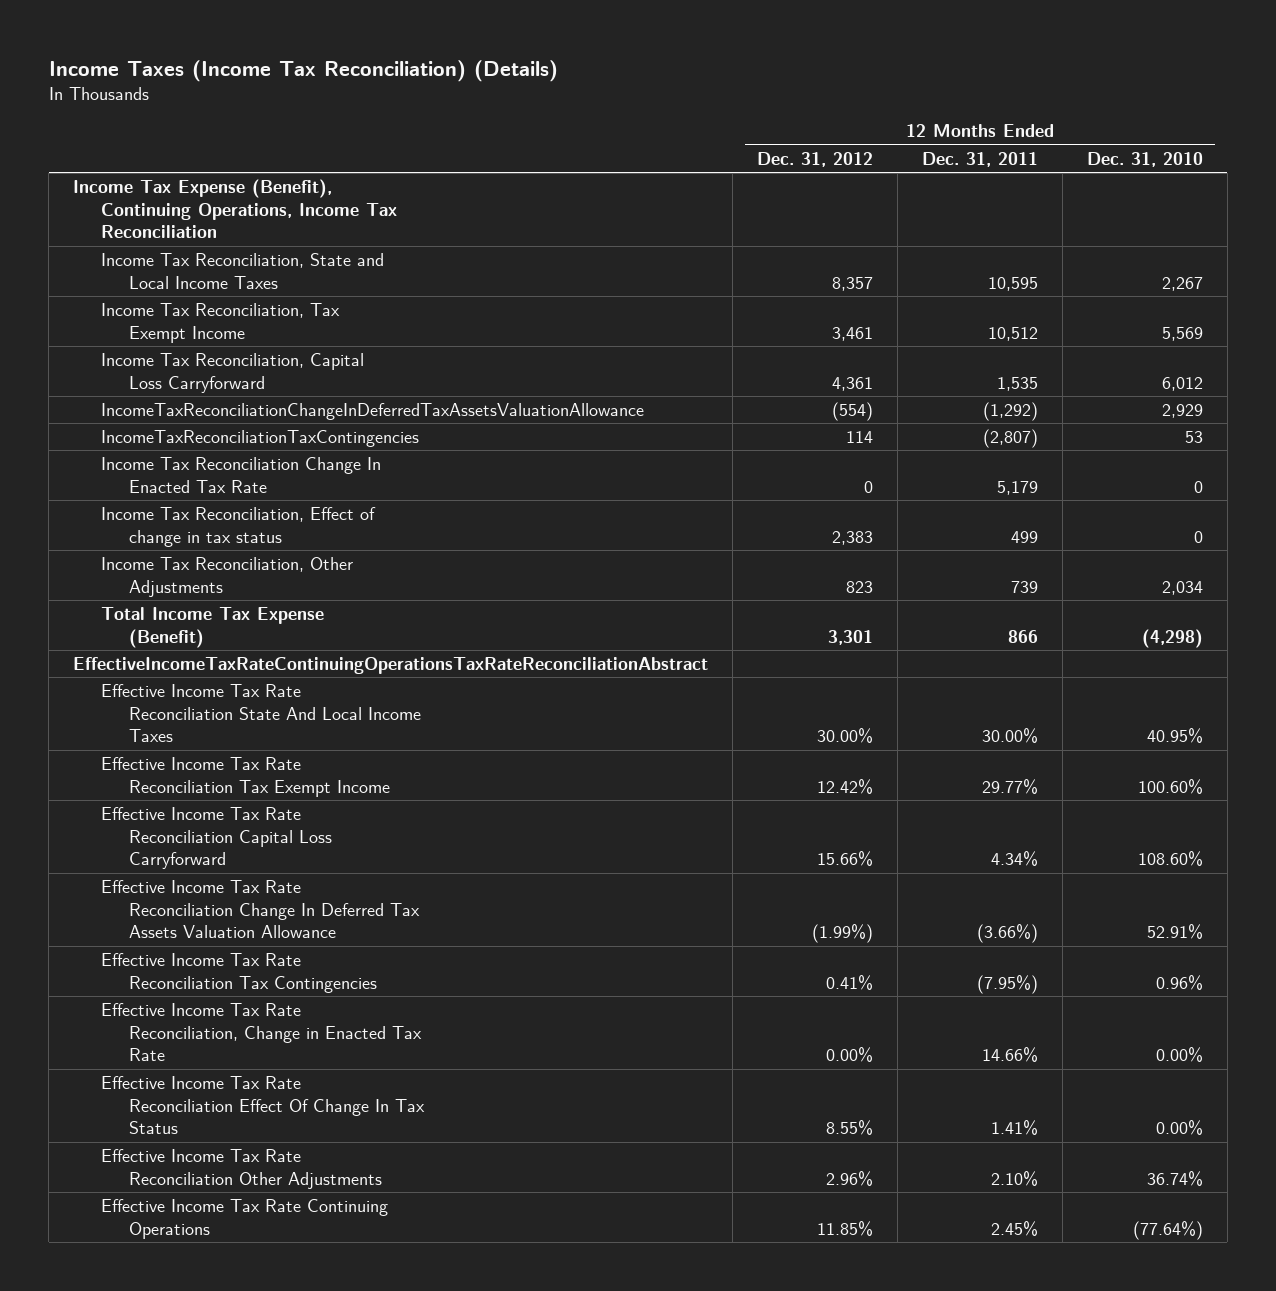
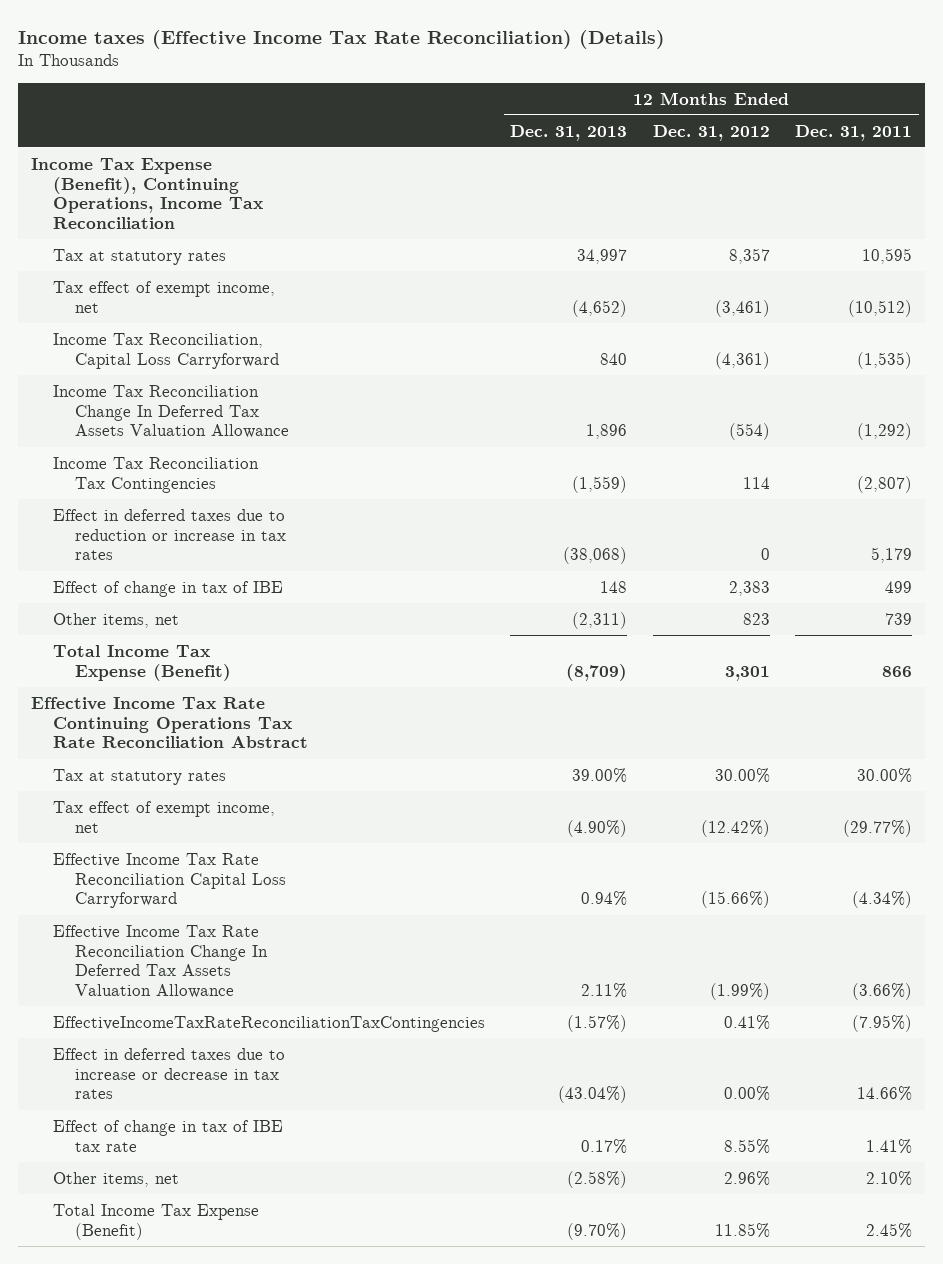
[48,59,558,82] Income Taxes (Income Tax Reconciliation) (Details) -> [17,29,665,49] Income taxes (Effective Income Tax Rate Reconciliation) (Details)
[1086,151,1203,167] Dec. 31, 2010 -> none
none -> [510,124,628,141] Dec. 31, 2013
[101,252,385,289] Income Tax Reconciliation, State and Local Income Taxes -> [52,248,226,265] Tax at statutory rates
[101,302,341,343] Income Tax Reconciliation, Tax Exempt Income -> [52,280,275,313] Tax effect of exempt income, net
[831,326,873,341] 3,461 -> [714,299,770,317] (3,461)
[987,326,1038,341] 10,512 -> [848,299,913,317] (10,512)
[831,376,873,391] 4,361 -> [714,351,770,369] (4,361)
[996,376,1038,391] 1,535 -> [857,351,913,369] (1,535)
[101,402,645,420] IncomeTaxReconciliationChangeInDeferredTaxAssetsValuationAllowance -> [52,384,289,439] Income Tax Reconciliation Change In Deferred Tax Assets Valuation Allowance
[101,429,420,447] IncomeTaxReconciliationTaxContingencies -> [52,456,259,493] Income Tax Reconciliation Tax Contingencies
[101,456,382,493] Income Tax Reconciliation Change In Enacted Tax Rate -> [52,508,286,561] Effect in deferred taxes due to reduction or increase in tax rates
[101,506,377,547] Income Tax Reconciliation, Effect of change in tax status -> [52,580,283,597] Effect of change in tax of IBE
[101,556,354,597] Income Tax Reconciliation, Other Adjustments -> [52,612,179,628] Other items, net
[73,656,709,674] EffectiveIncomeTaxRateContinuingOperationsTaxRateReconciliationAbstract -> [30,696,308,749] Effective Income Tax Rate Continuing Operations Tax Rate Reconciliation Abstract
[101,683,422,743] Effective Income Tax Rate Reconciliation State And Local Income Taxes -> [52,768,226,785] Tax at statutory rates
[101,756,391,797] Effective Income Tax Rate Reconciliation Tax Exempt Income -> [52,800,275,833] Tax effect of exempt income, net
[816,778,873,794] 12.42% -> [700,819,770,837] (12.42%)
[981,778,1038,794] 29.77% -> [843,819,913,837] (29.77%)
[816,851,873,867] 15.66% -> [700,891,770,909] (15.66%)
[990,851,1038,867] 4.34% -> [852,891,913,909] (4.34%)
[101,952,378,993] Effective Income Tax Rate Reconciliation Tax Contingencies -> [52,1015,485,1032] EffectiveIncomeTaxRateReconciliationTaxContingencies
[101,1002,423,1062] Effective Income Tax Rate Reconciliation, Change in Enacted Tax Rate -> [52,1047,285,1100] Effect in deferred taxes due to increase or decrease in tax rates
[101,1075,426,1135] Effective Income Tax Rate Reconciliation Effect Of Change In Tax Status -> [52,1119,283,1152] Effect of change in tax of IBE tax rate
[101,1148,383,1189] Effective Income Tax Rate Reconciliation Other Adjustments -> [52,1171,179,1187] Other items, net
[101,1198,389,1239] Effective Income Tax Rate Continuing Operations -> [52,1203,259,1240] Total Income Tax Expense (Benefit)

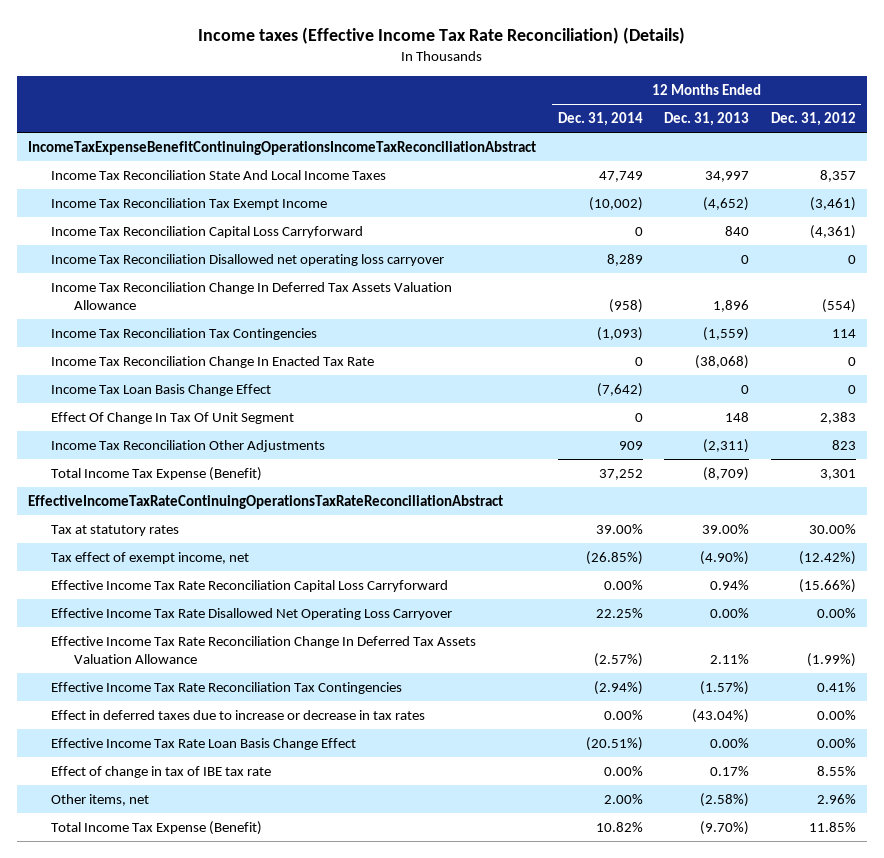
[795,124,913,141] Dec. 31, 2011 -> none
none -> [557,112,643,127] Dec. 31, 2014
[30,157,263,229] Income Tax Expense (Benefit), Continuing Operations, Income Tax Reconciliation -> [28,140,537,155] IncomeTaxExpenseBenefitContinuingOperationsIncomeTaxReconciliationAbstract
[52,248,226,265] Tax at statutory rates -> [51,169,387,180] Income Tax Reconciliation State And Local Income Taxes
[52,280,275,313] Tax effect of exempt income, net -> [51,197,328,210] Income Tax Reconciliation Tax Exempt Income
[52,332,279,369] Income Tax Reconciliation, Capital Loss Carryforward -> [51,225,364,238] Income Tax Reconciliation Capital Loss Carryforward
none -> [51,253,445,266] Income Tax Reconciliation Disallowed net operating loss carryover
[52,508,286,561] Effect in deferred taxes due to reduction or increase in tax rates -> [51,355,375,368] Income Tax Reconciliation Change In Enacted Tax Rate
none -> [51,383,272,396] Income Tax Loan Basis Change Effect
[52,580,283,597] Effect of change in tax of IBE -> [51,411,295,424] Effect Of Change In Tax Of Unit Segment
[52,612,179,628] Other items, net -> [51,439,326,452] Income Tax Reconciliation Other Adjustments
[30,696,308,749] Effective Income Tax Rate Continuing Operations Tax Rate Reconciliation Abstract -> [28,494,504,509] EffectiveIncomeTaxRateContinuingOperationsTaxRateReconciliationAbstract
none -> [51,607,453,620] Effective Income Tax Rate Disallowed Net Operating Loss Carryover
[52,1015,485,1032] EffectiveIncomeTaxRateReconciliationTaxContingencies -> [51,681,403,694] Effective Income Tax Rate Reconciliation Tax Contingencies
none -> [51,737,357,750] Effective Income Tax Rate Loan Basis Change Effect

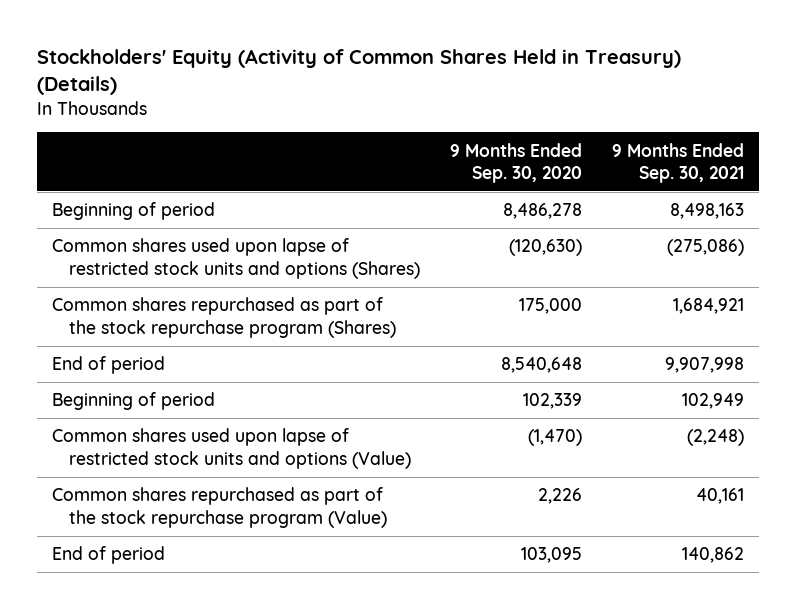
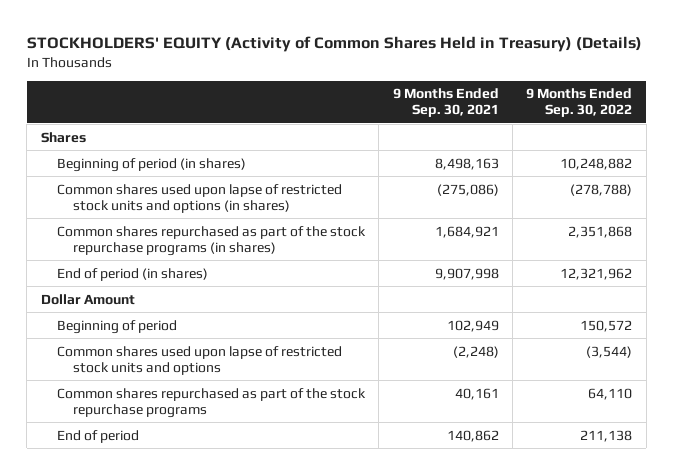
[37,49,682,96] Stockholders' Equity (Activity of Common Shares Held in Treasury) (Details) -> [26,36,642,53] STOCKHOLDERS' EQUITY (Activity of Common Shares Held in Treasury) (Details)
[449,142,582,184] 9 Months Ended Sep. 30, 2020 -> none
none -> [526,88,633,118] 9 Months Ended Sep. 30, 2022
none -> [40,131,86,143] Shares
[52,202,216,221] Beginning of period -> [56,157,246,172] Beginning of period (in shares)
[52,238,421,279] Common shares used upon lapse of restricted stock units and options (Shares) -> [56,183,342,213] Common shares used upon lapse of restricted stock units and options (in shares)
[52,297,397,338] Common shares repurchased as part of the stock repurchase program (Shares) -> [56,225,366,256] Common shares repurchased as part of the stock repurchase programs (in shares)
[52,356,166,375] End of period -> [56,267,208,281] End of period (in shares)
none -> [40,293,135,305] Dollar Amount
[52,428,412,469] Common shares used upon lapse of restricted stock units and options (Value) -> [56,345,342,375] Common shares used upon lapse of restricted stock units and options
[52,487,388,528] Common shares repurchased as part of the stock repurchase program (Value) -> [56,387,366,418] Common shares repurchased as part of the stock repurchase programs

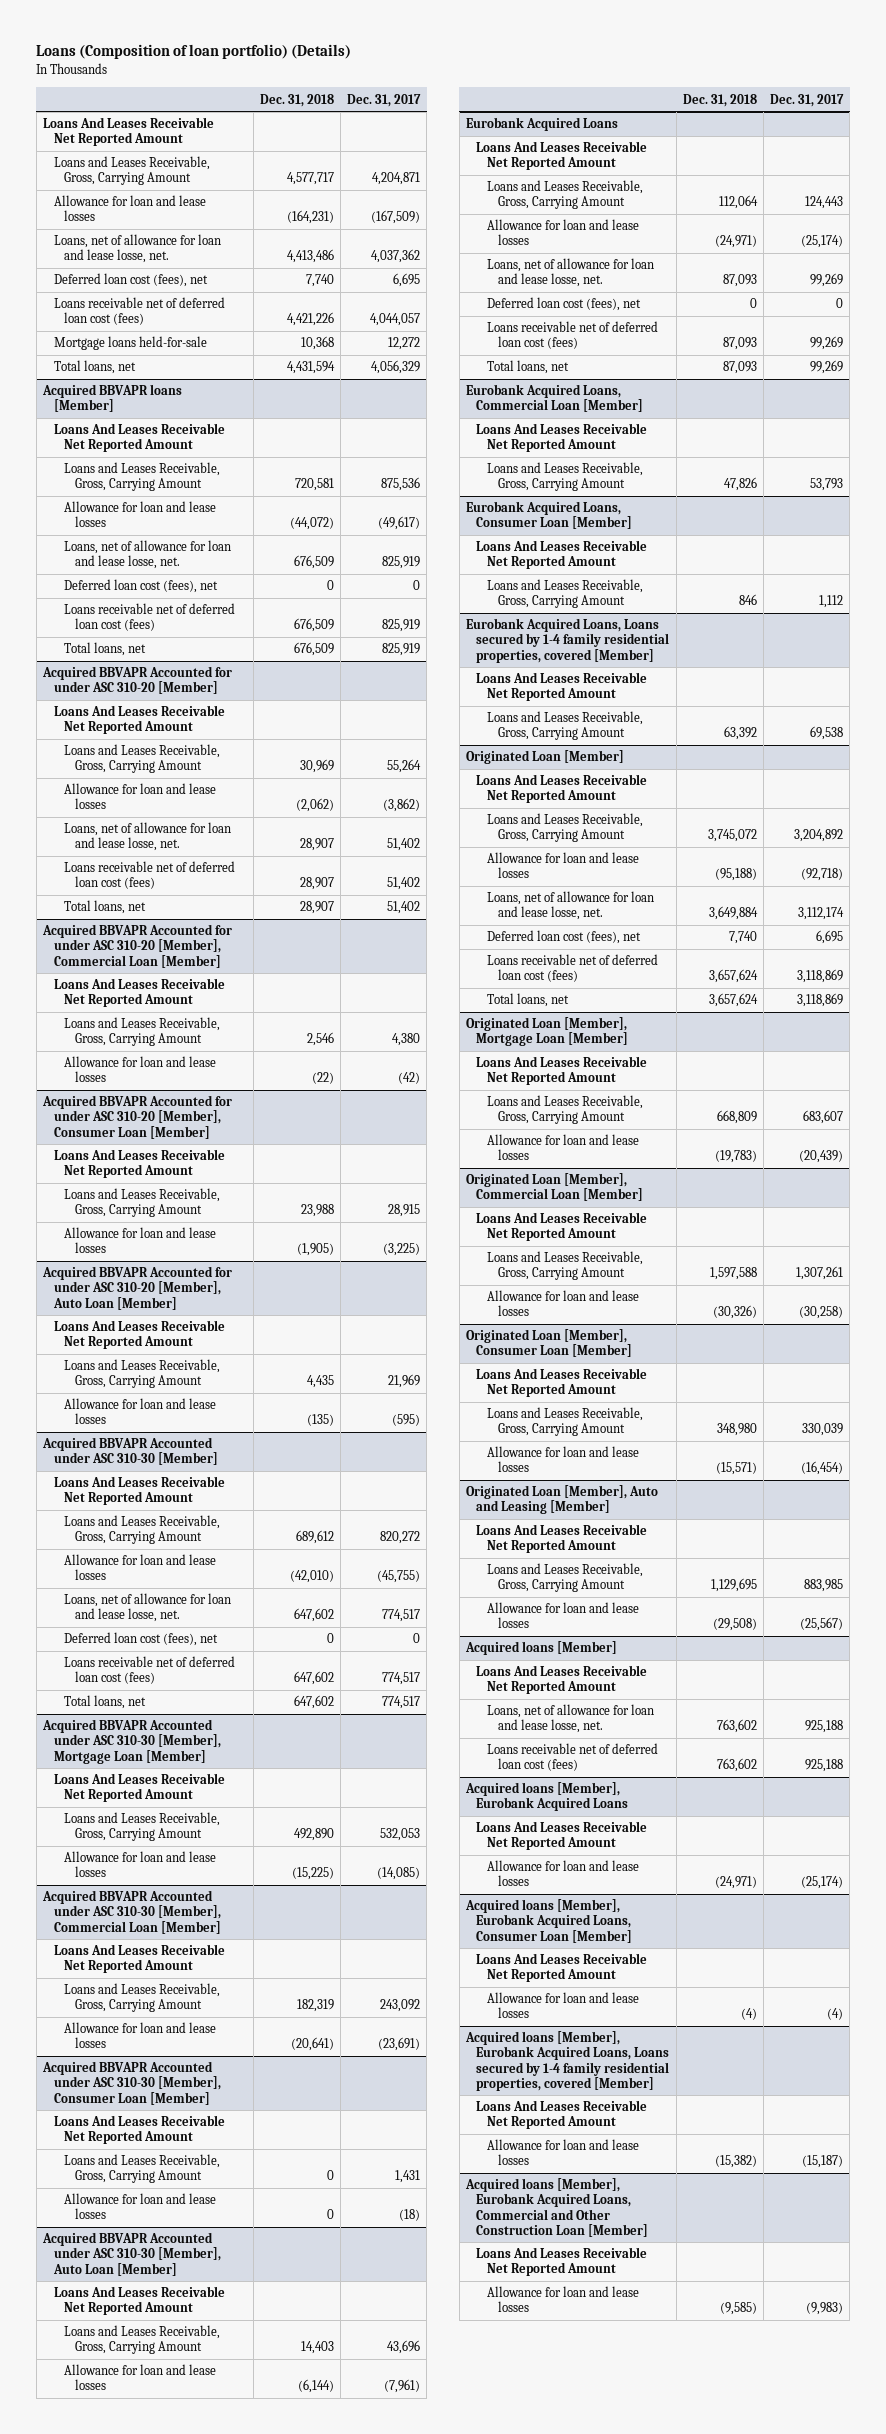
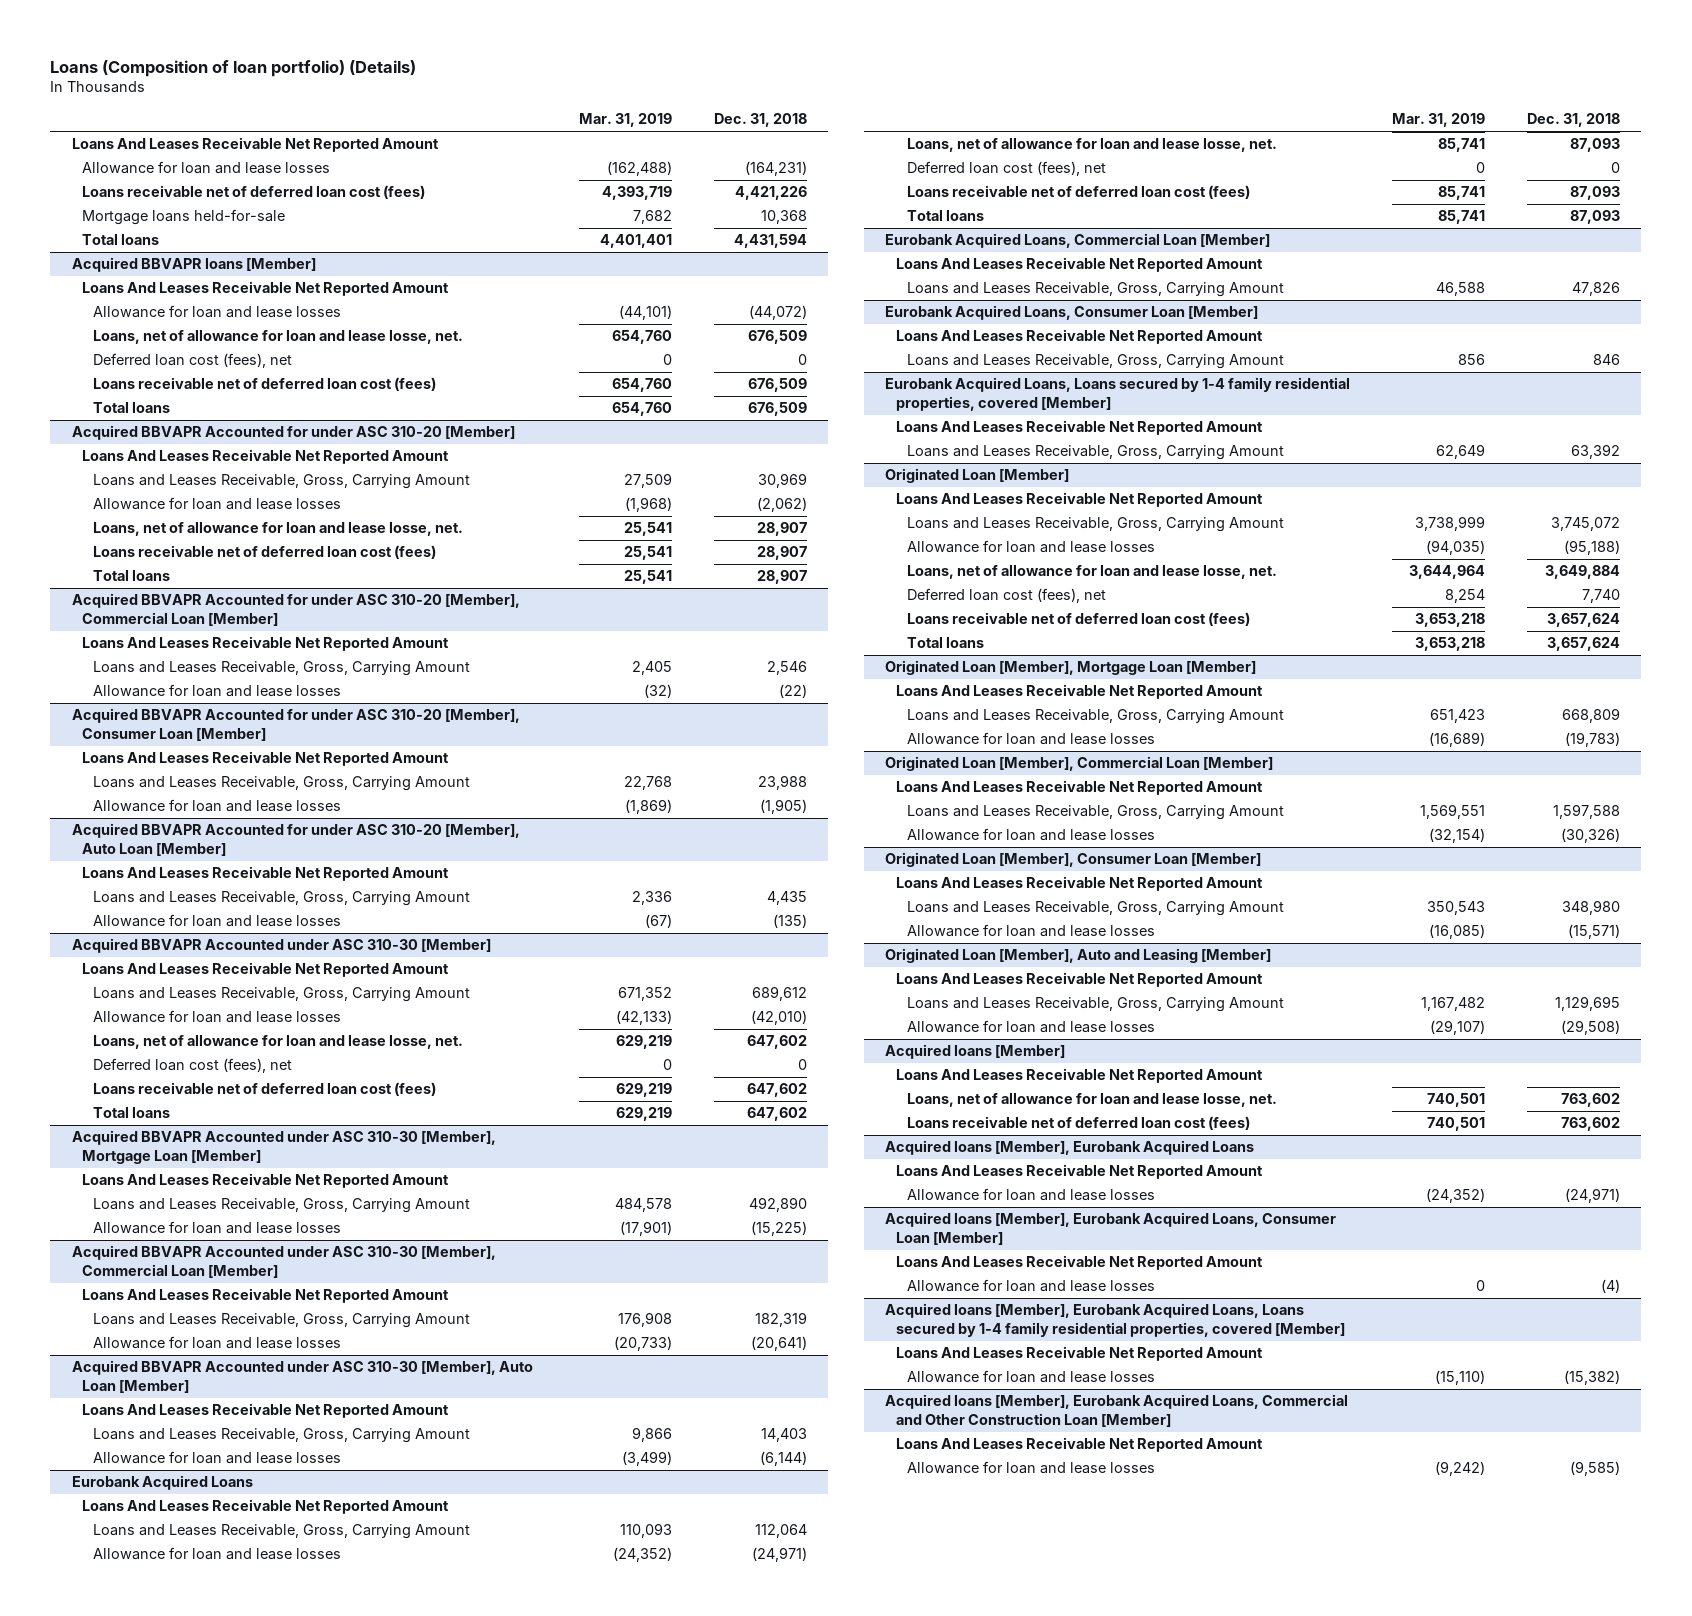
[346,93,421,107] Dec. 31, 2017 -> none
none -> [578,113,672,128] Mar. 31, 2019
[53,156,210,186] Loans and Leases Receivable, Gross, Carrying Amount -> none
[53,234,221,264] Loans, net of allowance for loan and lease losse, net. -> none
[53,273,208,288] Deferred loan cost (fees), net -> none
[53,360,136,375] Total loans, net -> [82,234,160,246] Total loans
[64,462,221,492] Loans and Leases Receivable, Gross, Carrying Amount -> none
[64,642,147,657] Total loans, net -> [93,402,171,414] Total loans
[64,900,147,915] Total loans, net -> [93,570,171,582] Total loans
[64,1695,147,1710] Total loans, net -> [93,1107,171,1119] Total loans
[41,2061,221,2105] Acquired BBVAPR Accounted under ASC 310-30 [Member], Consumer Loan [Member] -> none
[53,2115,225,2145] Loans And Leases Receivable Net Reported Amount -> none
[64,2154,221,2184] Loans and Leases Receivable, Gross, Carrying Amount -> none
[64,2193,217,2220] Allowance for loan and lease losses -> none
[487,360,570,375] Total loans, net -> [906,210,984,222] Total loans
[487,993,570,1008] Total loans, net -> [906,637,984,649] Total loans

